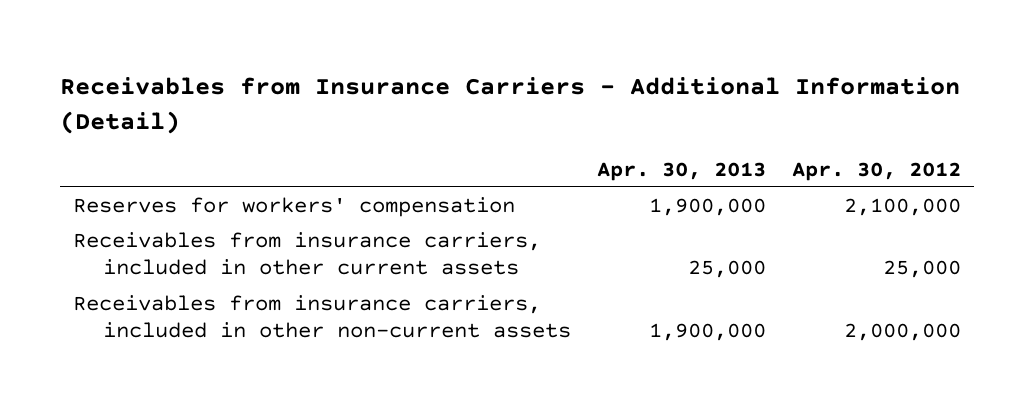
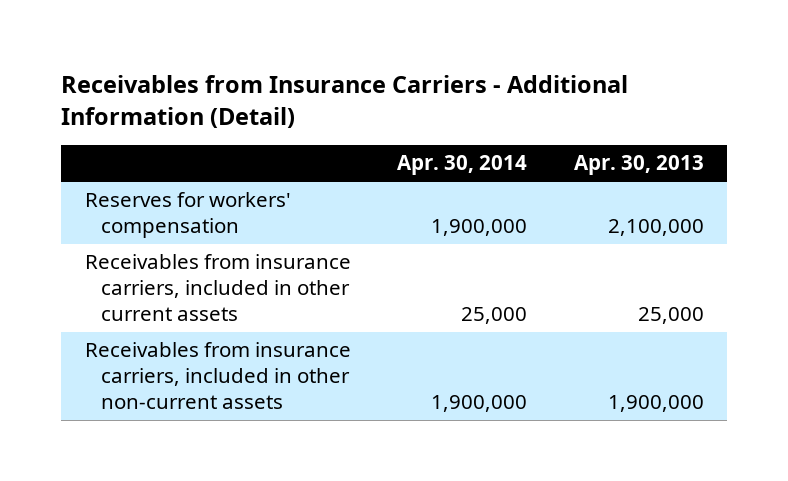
[791,161,961,181] Apr. 30, 2012 -> none
none -> [397,155,528,176] Apr. 30, 2014
[648,198,766,217] 1,900,000 -> [607,219,704,237] 2,100,000

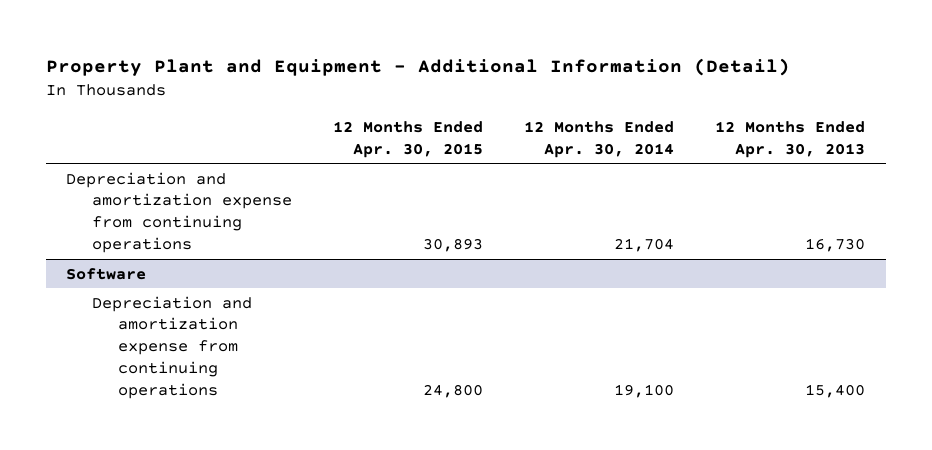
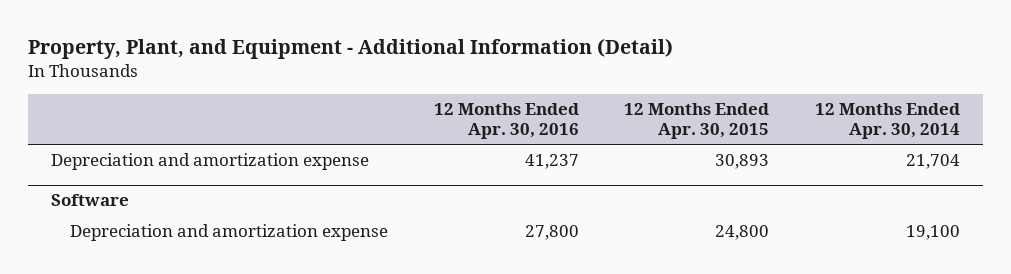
[45,58,790,77] Property Plant and Equipment - Additional Information (Detail) -> [27,38,673,60] Property, Plant, and Equipment - Additional Information (Detail)
[715,120,866,158] 12 Months Ended Apr. 30, 2013 -> none
none -> [433,103,579,140] 12 Months Ended Apr. 30, 2016
[66,171,293,253] Depreciation and amortization expense from continuing operations -> [50,153,369,171] Depreciation and amortization expense
[92,295,253,399] Depreciation and amortization expense from continuing operations -> [69,224,388,242] Depreciation and amortization expense

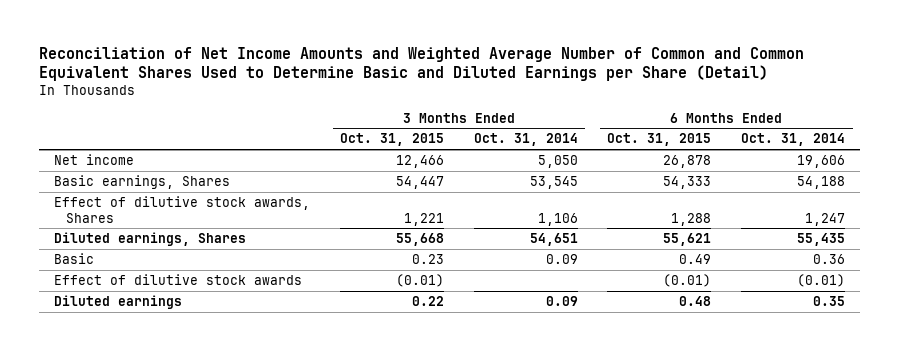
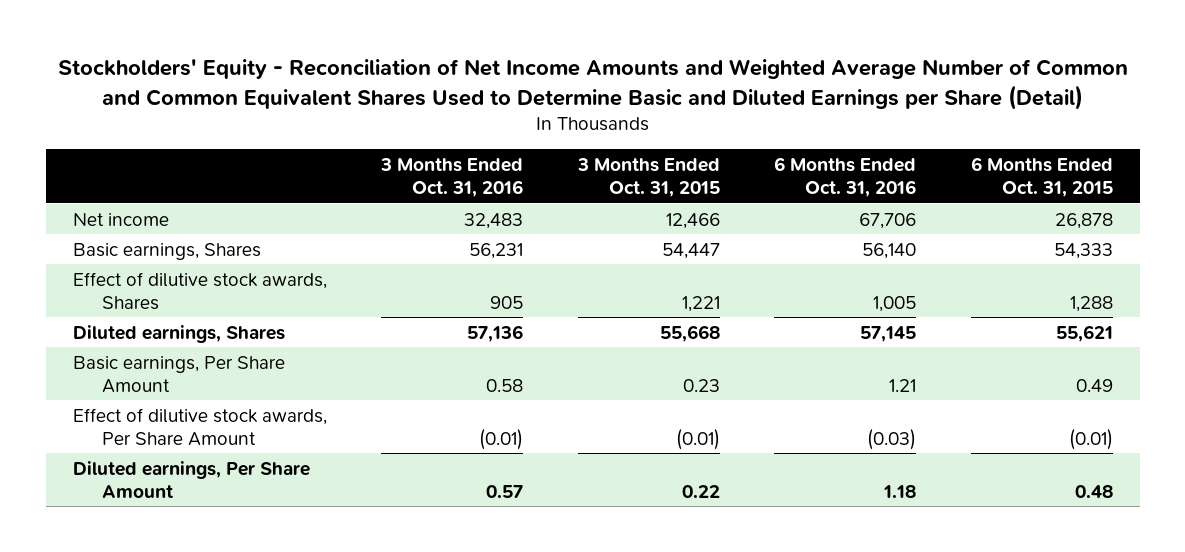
[39,46,805,82] Reconciliation of Net Income Amounts and Weighted Average Number of Common and Common Equivalent Shares Used to Determine Basic and Diluted Earnings per Share (Detail) -> [57,59,1128,110] Stockholders' Equity - Reconciliation of Net Income Amounts and Weighted Average Number of Common and Common Equivalent Shares Used to Determine Basic and Diluted Earnings per Share (Detail)
[473,133,578,147] Oct. 31, 2014 -> none
[741,133,846,147] Oct. 31, 2014 -> none
none -> [380,157,524,198] 3 Months Ended Oct. 31, 2016
none -> [774,156,917,198] 6 Months Ended Oct. 31, 2016
[54,252,95,264] Basic -> [72,355,285,393] Basic earnings, Per Share Amount
[54,273,303,285] Effect of dilutive stock awards -> [72,407,327,446] Effect of dilutive stock awards, Per Share Amount
[54,294,183,309] Diluted earnings -> [72,460,310,498] Diluted earnings, Per Share Amount

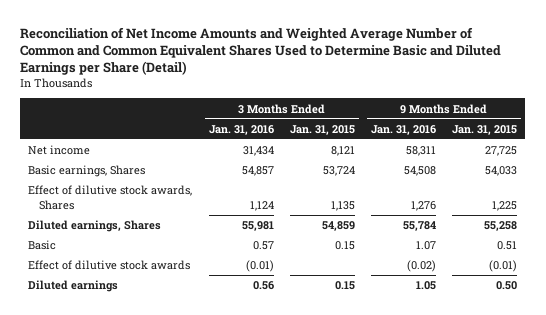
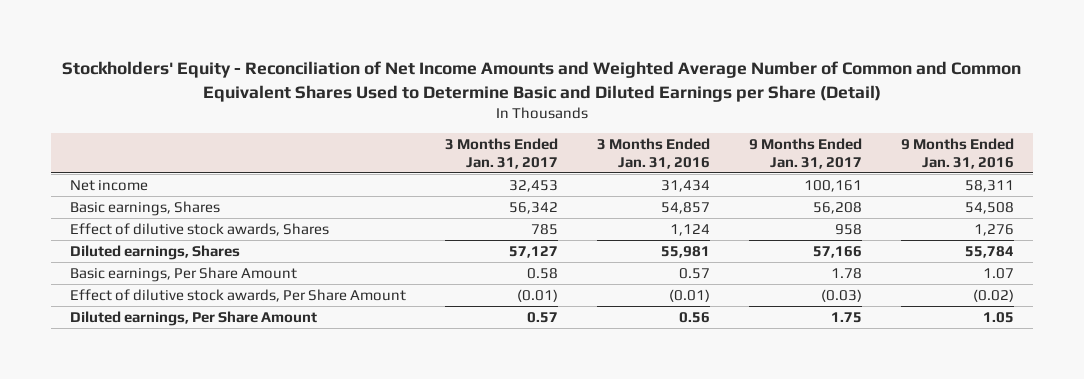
[20,26,502,76] Reconciliation of Net Income Amounts and Weighted Average Number of Common and Common Equivalent Shares Used to Determine Basic and Diluted Earnings per Share (Detail) -> [61,61,1021,102] Stockholders' Equity - Reconciliation of Net Income Amounts and Weighted Average Number of Common and Common Equivalent Shares Used to Determine Basic and Diluted Earnings per Share (Detail)
[289,124,355,135] Jan. 31, 2015 -> none
[452,124,518,135] Jan. 31, 2015 -> none
none -> [445,138,559,169] 3 Months Ended Jan. 31, 2017
none -> [748,138,862,169] 9 Months Ended Jan. 31, 2017
[28,240,57,251] Basic -> [70,266,298,282] Basic earnings, Per Share Amount
[28,260,191,271] Effect of dilutive stock awards -> [70,288,407,302] Effect of dilutive stock awards, Per Share Amount
[28,280,119,293] Diluted earnings -> [70,310,318,326] Diluted earnings, Per Share Amount

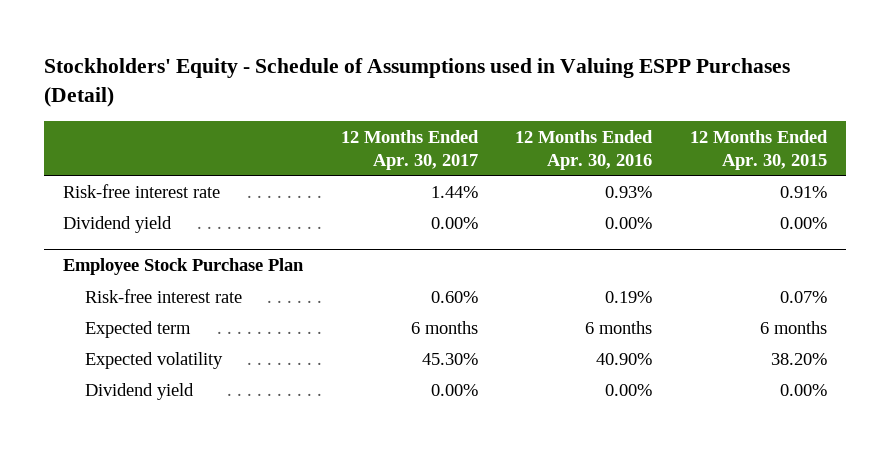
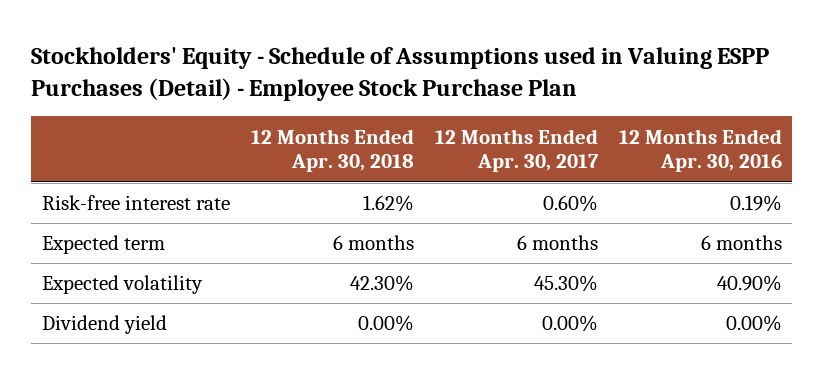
[44,58,791,108] Stockholders' Equity - Schedule of Assumptions used in Valuing ESPP Purchases (Detail) -> [31,46,770,101] Stockholders' Equity - Schedule of Assumptions used in Valuing ESPP Purchases (Detail) - Employee Stock Purchase Plan
[690,129,829,170] 12 Months Ended Apr. 30, 2015 -> none
none -> [250,128,414,173] 12 Months Ended Apr. 30, 2018
[63,183,221,198] Risk-free interest rate -> none
[63,215,173,233] Dividend yield -> none
[63,258,305,276] Employee Stock Purchase Plan -> none

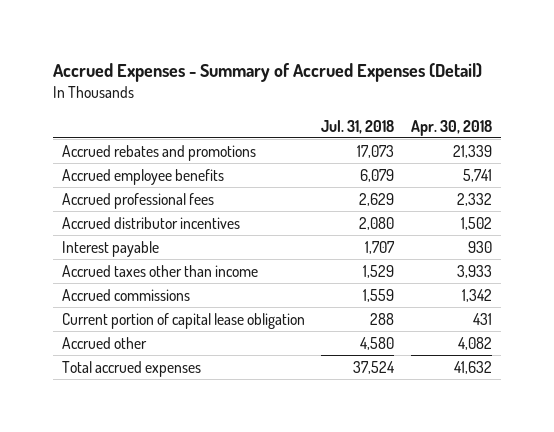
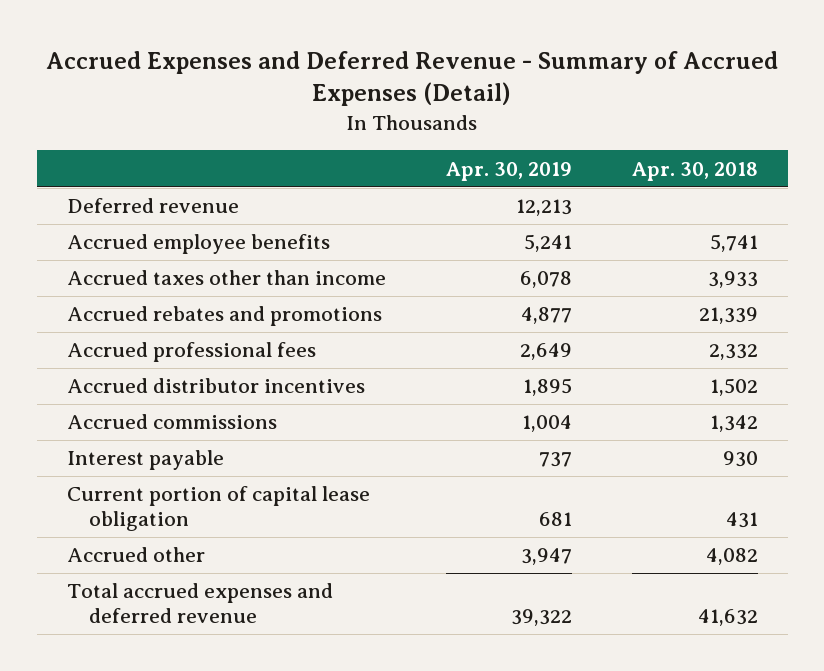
[53,63,483,83] Accrued Expenses - Summary of Accrued Expenses (Detail) -> [46,50,779,107] Accrued Expenses and Deferred Revenue - Summary of Accrued Expenses (Detail)
[321,119,395,134] Jul. 31, 2018 -> none
none -> [445,161,572,181] Apr. 30, 2019
none -> [66,198,239,214] Deferred revenue
[61,264,258,277] Accrued taxes other than income -> [66,270,386,286] Accrued taxes other than income
[61,144,256,161] Accrued rebates and promotions -> [66,306,382,327] Accrued rebates and promotions
[61,240,159,257] Interest payable -> [66,450,224,471] Interest payable
[61,360,201,377] Total accrued expenses -> [66,583,333,623] Total accrued expenses and deferred revenue

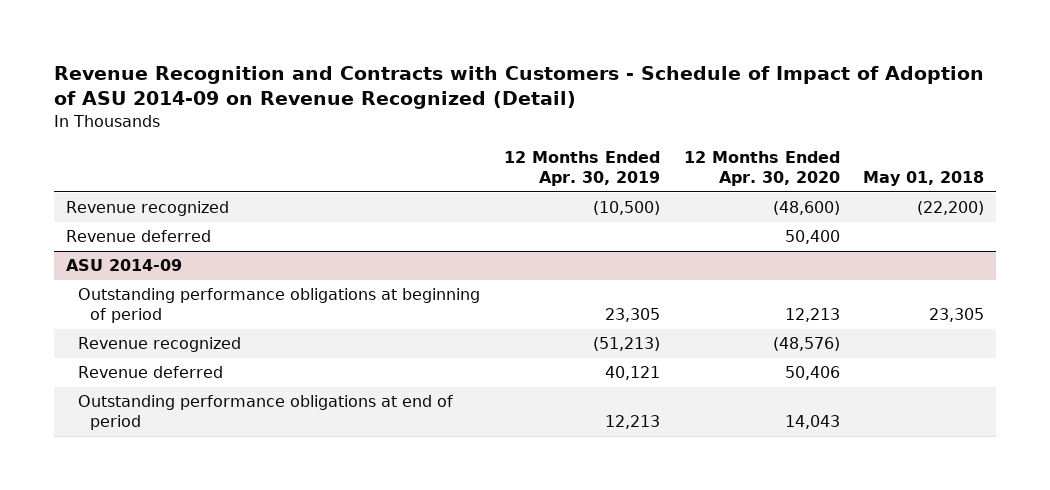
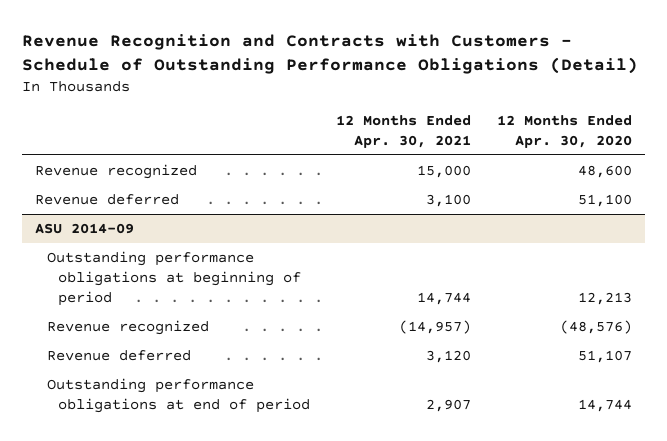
[54,65,985,109] Revenue Recognition and Contracts with Customers - Schedule of Impact of Adoption of ASU 2014-09 on Revenue Recognized (Detail) -> [21,33,638,74] Revenue Recognition and Contracts with Customers - Schedule of Outstanding Performance Obligations (Detail)
[503,151,660,187] 12 Months Ended Apr. 30, 2019 -> none
[863,171,985,187] May 01, 2018 -> none
none -> [336,115,472,149] 12 Months Ended Apr. 30, 2021
[772,201,840,216] (48,600) -> [578,164,633,178] 48,600
[784,230,840,245] 50,400 -> [578,193,633,207] 51,100
[784,366,840,381] 50,406 -> [578,349,633,363] 51,107
[784,415,840,430] 14,043 -> [578,398,633,412] 14,744

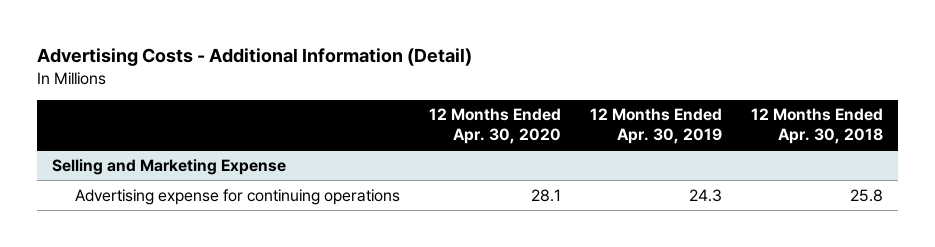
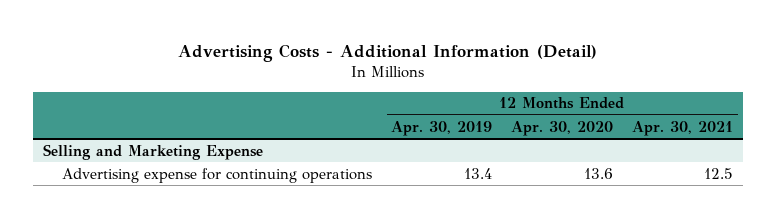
[751,108,884,144] 12 Months Ended Apr. 30, 2018 -> none
none -> [632,120,734,136] Apr. 30, 2021
[531,188,562,202] 28.1 -> [584,167,614,179] 13.6
[689,188,723,202] 24.3 -> [464,167,493,179] 13.4

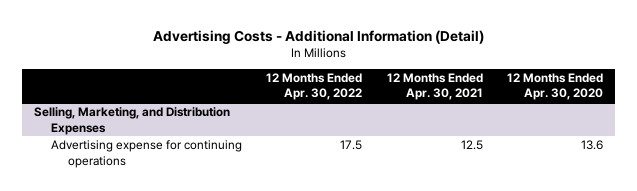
[391,120,493,136] Apr. 30, 2019 -> none
none -> [266,73,363,101] 12 Months Ended Apr. 30, 2022
[42,143,263,160] Selling and Marketing Expense -> [34,107,231,135] Selling, Marketing, and Distribution Expenses

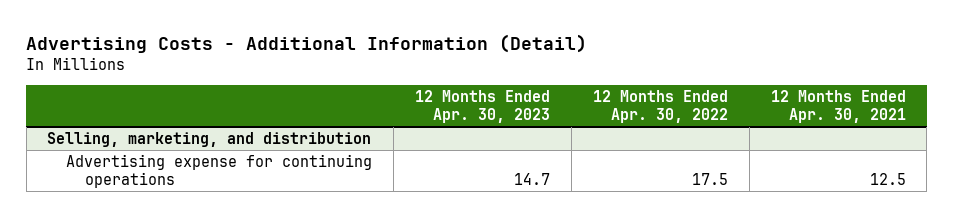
[506,73,603,101] 12 Months Ended Apr. 30, 2020 -> none
none -> [415,90,551,124] 12 Months Ended Apr. 30, 2023
[34,107,231,135] Selling, Marketing, and Distribution Expenses -> [47,131,372,147] Selling, marketing, and distribution

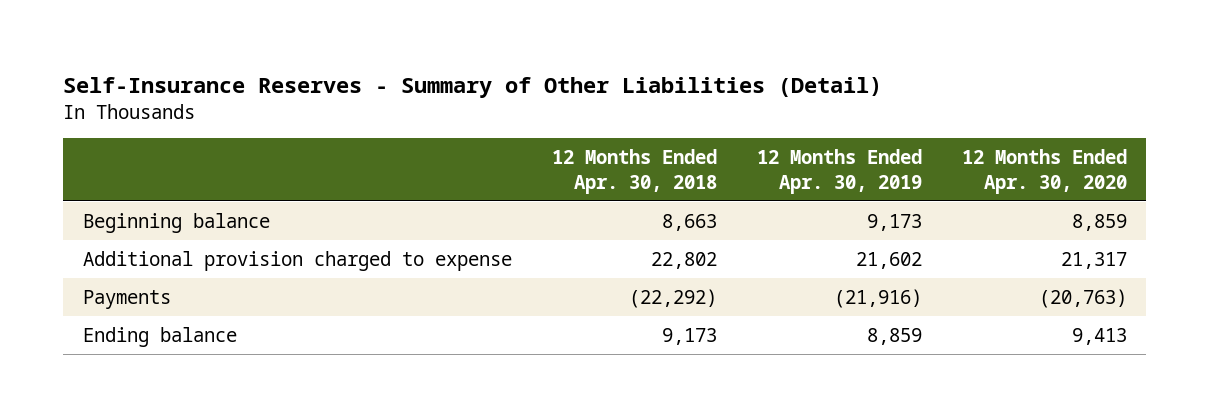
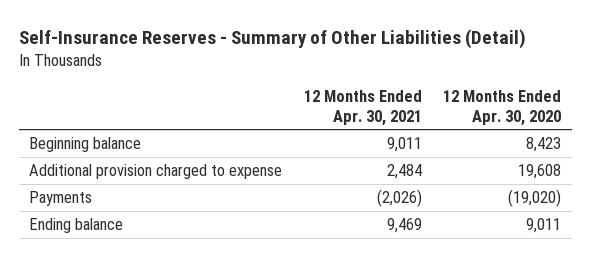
[552,148,718,194] 12 Months Ended Apr. 30, 2018 -> none
[756,148,922,194] 12 Months Ended Apr. 30, 2019 -> none
none -> [303,90,422,127] 12 Months Ended Apr. 30, 2021
[1071,213,1127,231] 8,859 -> [525,137,561,153] 8,423
[1060,251,1127,269] 21,317 -> [517,164,561,180] 19,608
[1038,288,1127,308] (20,763) -> [507,189,561,208] (19,020)
[1071,327,1127,345] 9,413 -> [525,218,561,234] 9,011

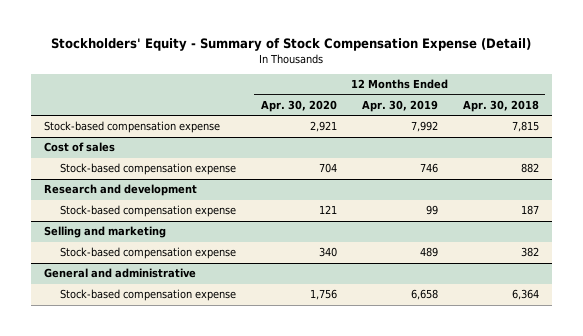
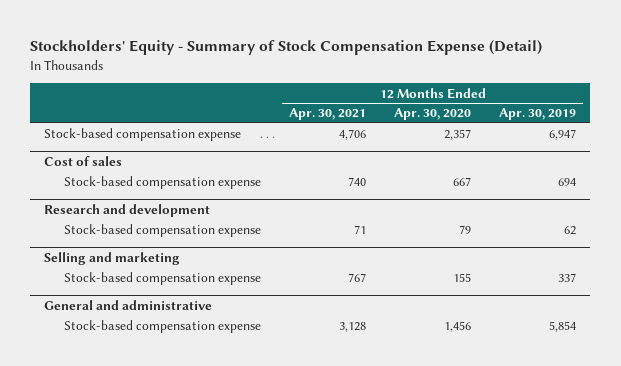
[463,100,540,113] Apr. 30, 2018 -> none
none -> [288,108,366,121] Apr. 30, 2021
[309,121,337,133] 2,921 -> [444,129,472,141] 2,357
[410,121,438,133] 7,992 -> [549,129,577,141] 6,947
[318,163,337,174] 704 -> [453,177,472,187] 667
[419,163,438,174] 746 -> [558,178,577,187] 694
[318,205,337,215] 121 -> [459,225,472,235] 79
[425,205,438,216] 99 -> [564,226,577,236] 62
[318,247,337,258] 340 -> [453,273,472,283] 155
[419,247,438,258] 489 -> [558,273,577,283] 337
[309,289,337,301] 1,756 -> [444,321,472,333] 1,456
[410,289,438,301] 6,658 -> [549,321,577,333] 5,854

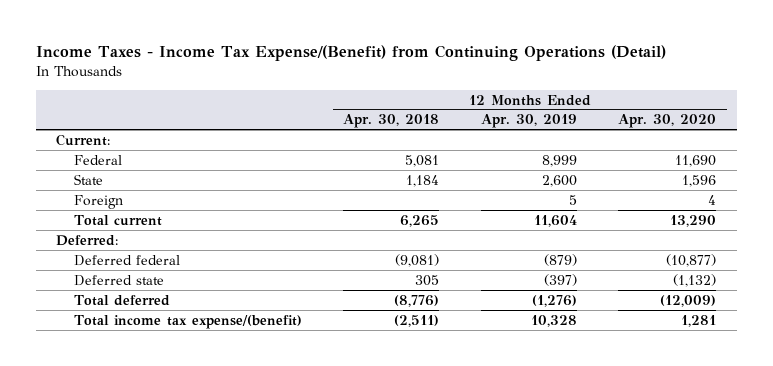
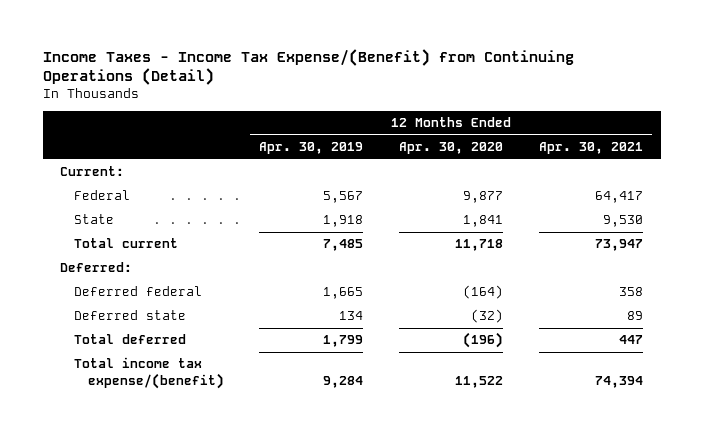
[343,114,440,129] Apr. 30, 2018 -> none
none -> [538,142,643,155] Apr. 30, 2021
[73,194,123,209] Foreign -> none
[541,154,577,167] 8,999 -> [323,191,364,204] 5,567
[675,154,717,167] 11,690 -> [463,191,504,204] 9,877
[541,174,577,187] 2,600 -> [323,215,364,228] 1,918
[682,174,717,187] 1,596 -> [463,215,504,228] 1,841
[533,214,577,227] 11,604 -> [323,239,364,252] 7,485
[670,214,717,227] 13,290 -> [455,239,504,252] 11,718
[543,253,577,266] (879) -> [323,287,364,300] 1,665
[666,253,717,267] (10,877) -> [463,285,504,300] (164)
[543,273,577,286] (397) -> [339,311,364,321] 134
[673,273,717,287] (1,132) -> [471,309,504,324] (32)
[531,294,577,307] (1,276) -> [323,335,364,348] 1,799
[660,294,717,307] (12,009) -> [463,332,504,349] (196)
[530,314,577,327] 10,328 -> [323,375,364,388] 9,284
[681,314,717,327] 1,281 -> [455,375,504,388] 11,522

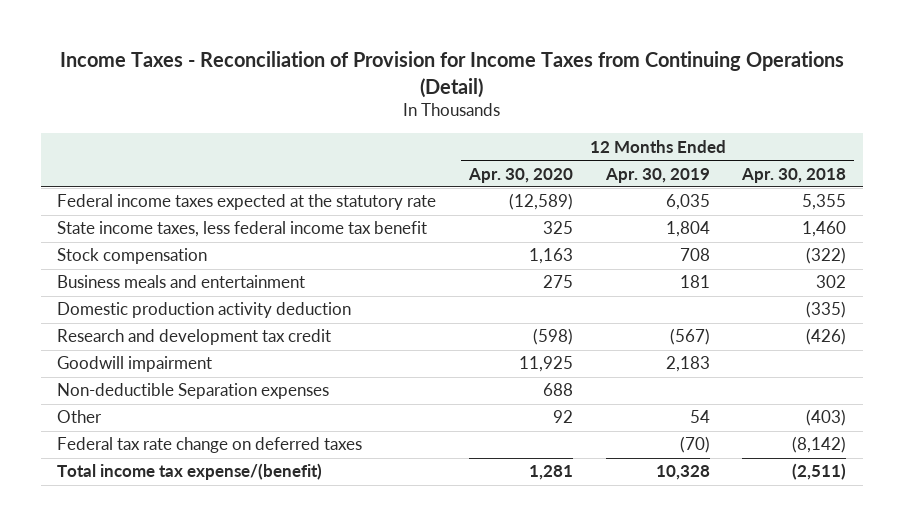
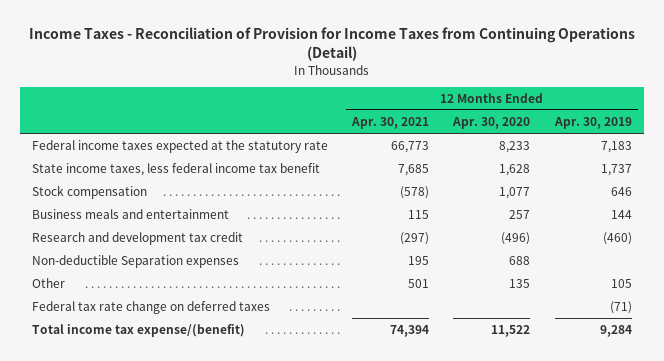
[741,167,847,183] Apr. 30, 2018 -> none
none -> [351,116,430,129] Apr. 30, 2021
[57,302,352,319] Domestic production activity deduction -> none
[57,356,213,373] Goodwill impairment -> none
[508,193,573,211] (12,589) -> [499,140,531,153] 8,233
[665,194,710,211] 6,035 -> [600,140,632,153] 7,183
[542,221,573,235] 325 -> [499,163,531,176] 1,628
[665,221,710,238] 1,804 -> [600,163,632,176] 1,737
[528,248,573,265] 1,163 -> [499,186,531,199] 1,077
[679,248,710,262] 708 -> [610,186,632,196] 646
[542,275,573,289] 275 -> [509,209,531,219] 257
[679,275,710,289] 181 -> [610,209,632,219] 144
[532,328,573,346] (598) -> [501,231,531,245] (496)
[669,328,710,346] (567) -> [602,231,632,245] (460)
[552,410,573,424] 92 -> [509,278,531,288] 135
[689,410,710,424] 54 -> [610,278,632,288] 105
[679,436,710,454] (70) -> [609,300,632,314] (71)
[528,465,573,481] 1,281 -> [491,324,531,337] 11,522
[655,465,710,481] 10,328 -> [599,324,632,337] 9,284

